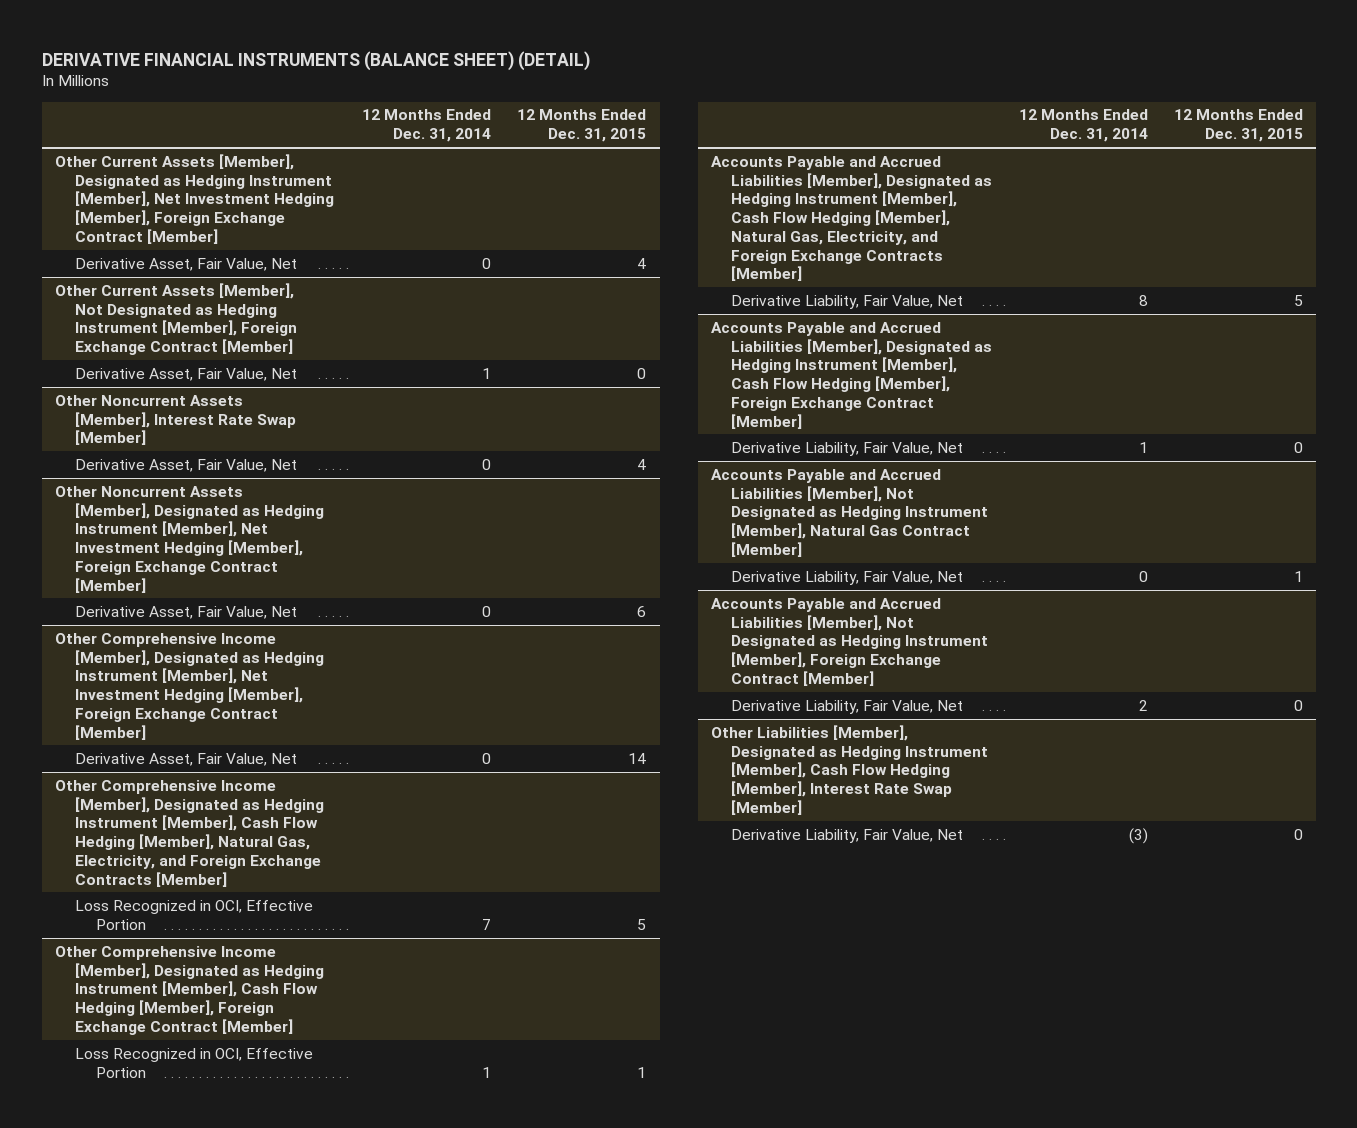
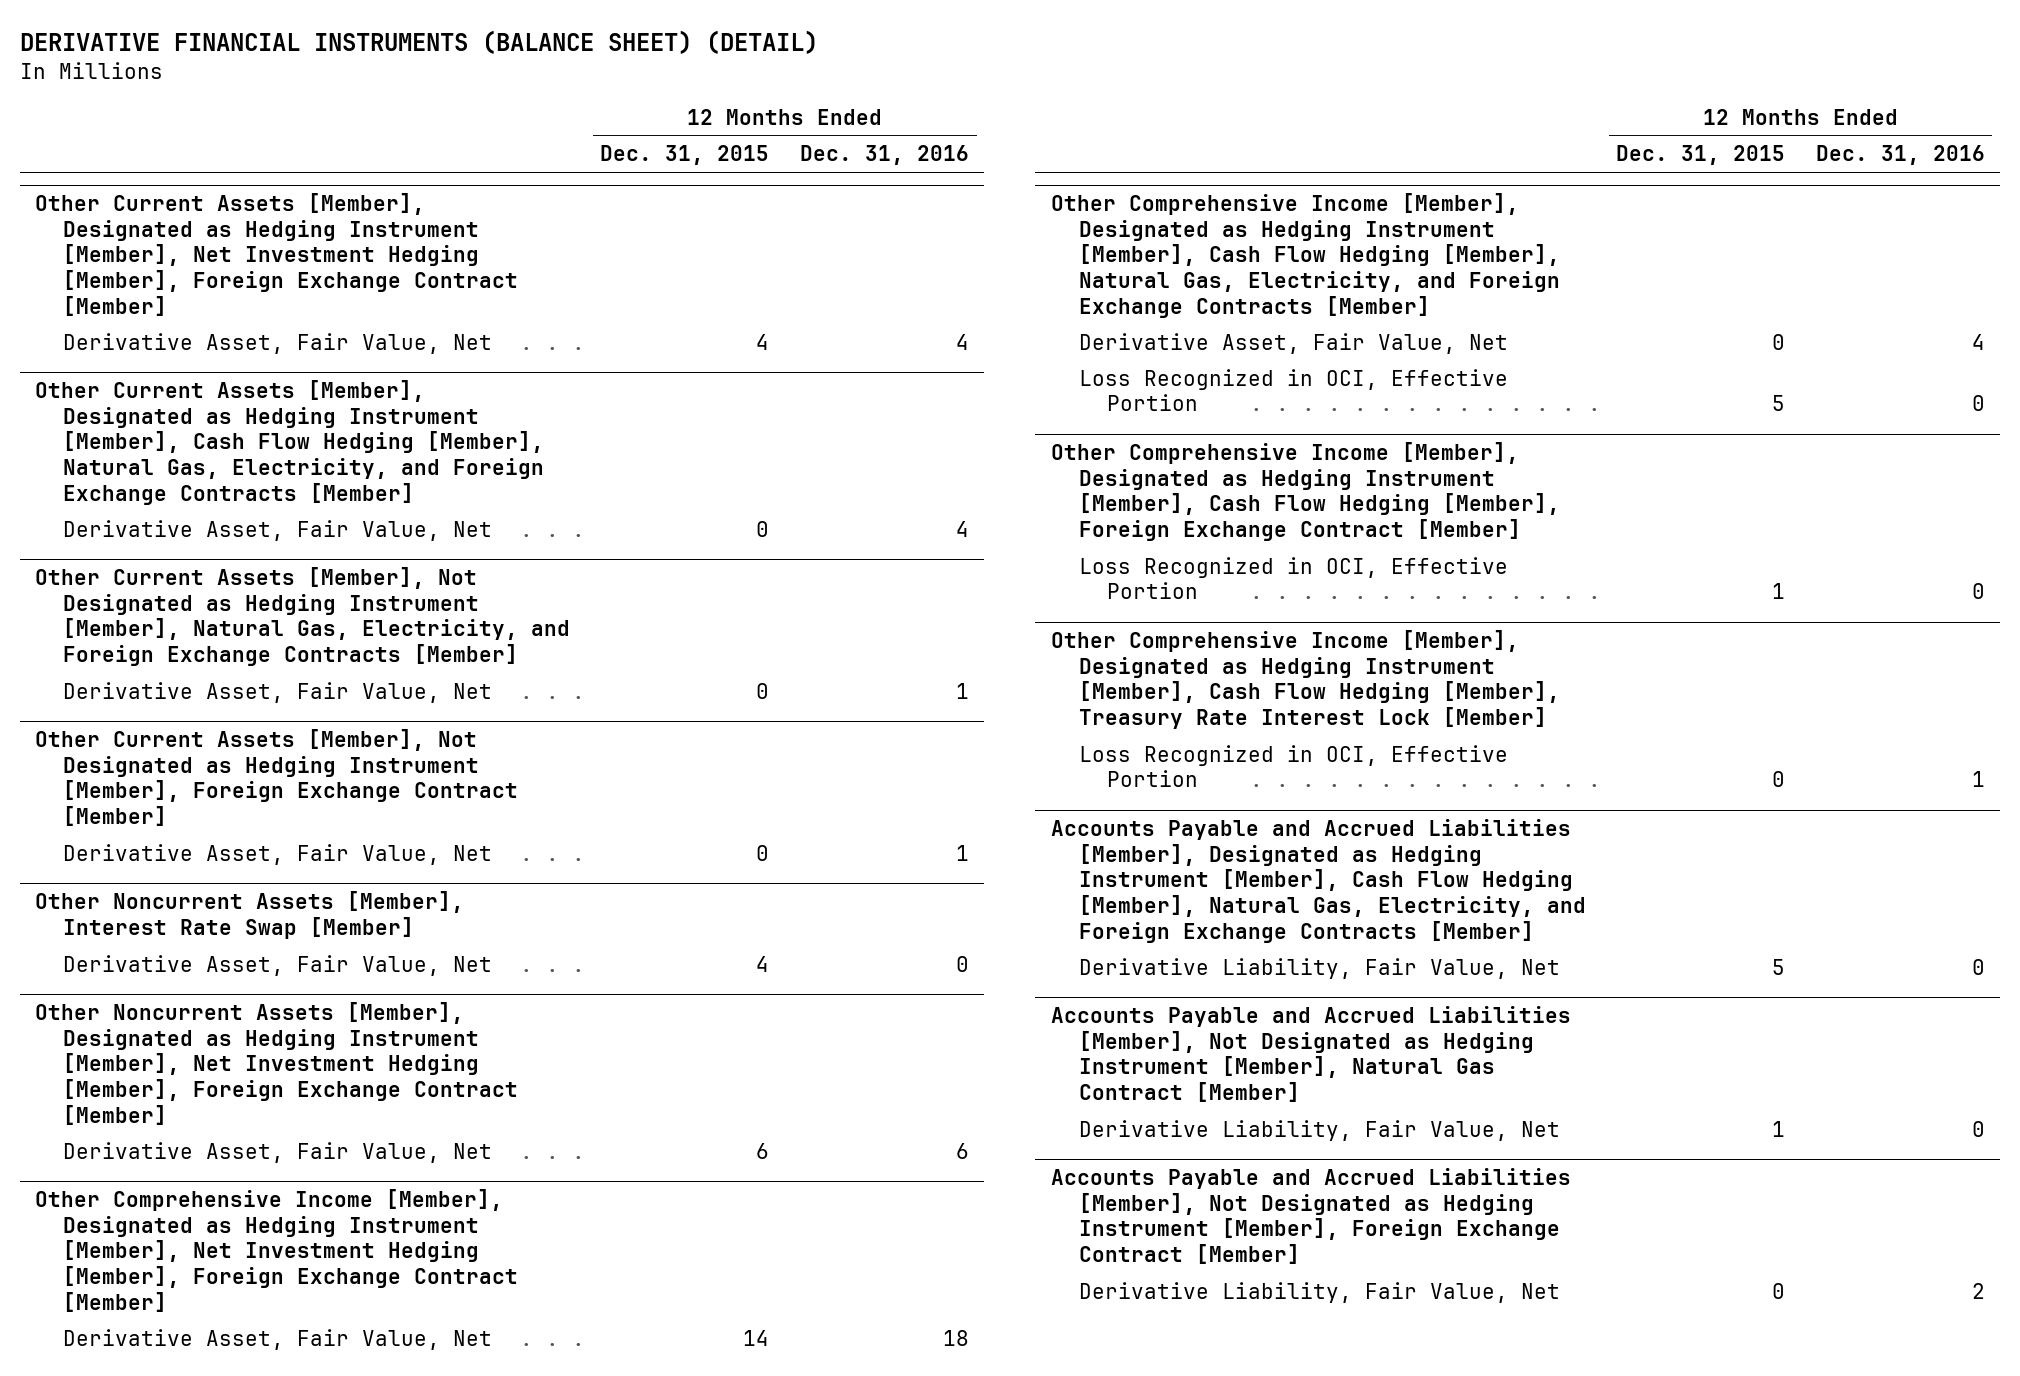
[362,109,492,143] 12 Months Ended Dec. 31, 2014 -> none
none -> [799,145,969,166] Dec. 31, 2016
none -> [34,380,544,505] Other Current Assets [Member], Designated as Hedging Instrument [Member], Cash Flow Hedging [Member], Natural Gas, Electricity, and Foreign Exchange Contracts [Member]
none -> [62,519,492,541] Derivative Asset, Fair Value, Net
none -> [34,567,570,666] Other Current Assets [Member], Not Designated as Hedging Instrument [Member], Natural Gas, Electricity, and Foreign Exchange Contracts [Member]
none -> [62,681,492,703] Derivative Asset, Fair Value, Net
none -> [1078,332,1508,354] Derivative Asset, Fair Value, Net
none -> [1050,630,1560,729] Other Comprehensive Income [Member], Designated as Hedging Instrument [Member], Cash Flow Hedging [Member], Treasury Rate Interest Lock [Member]
none -> [1078,744,1508,788] Loss Recognized in OCI, Effective Portion
[710,321,993,429] Accounts Payable and Accrued Liabilities [Member], Designated as Hedging Instrument [Member], Cash Flow Hedging [Member], Foreign Exchange Contract [Member] -> none
[731,441,964,456] Derivative Liability, Fair Value, Net -> none
[710,724,989,815] Other Liabilities [Member], Designated as Hedging Instrument [Member], Cash Flow Hedging [Member], Interest Rate Swap [Member] -> none
[731,828,964,843] Derivative Liability, Fair Value, Net -> none

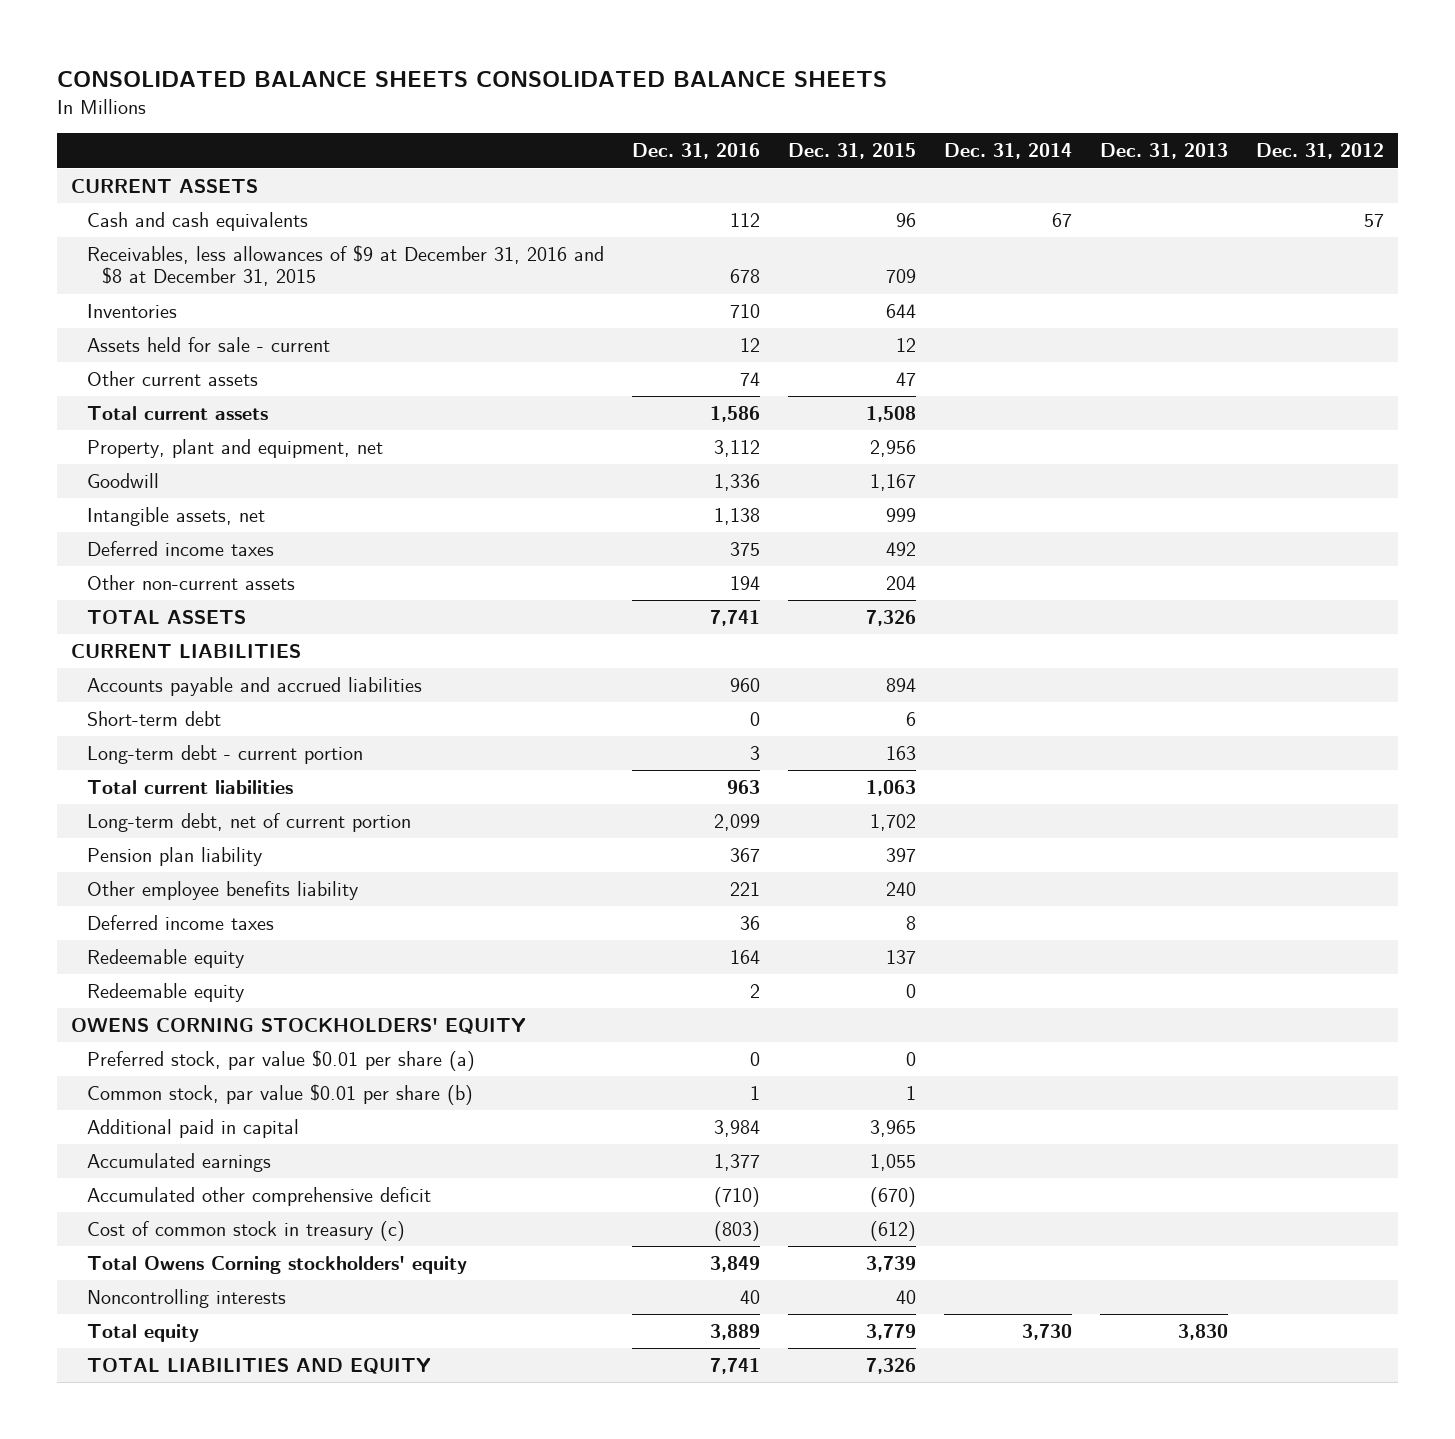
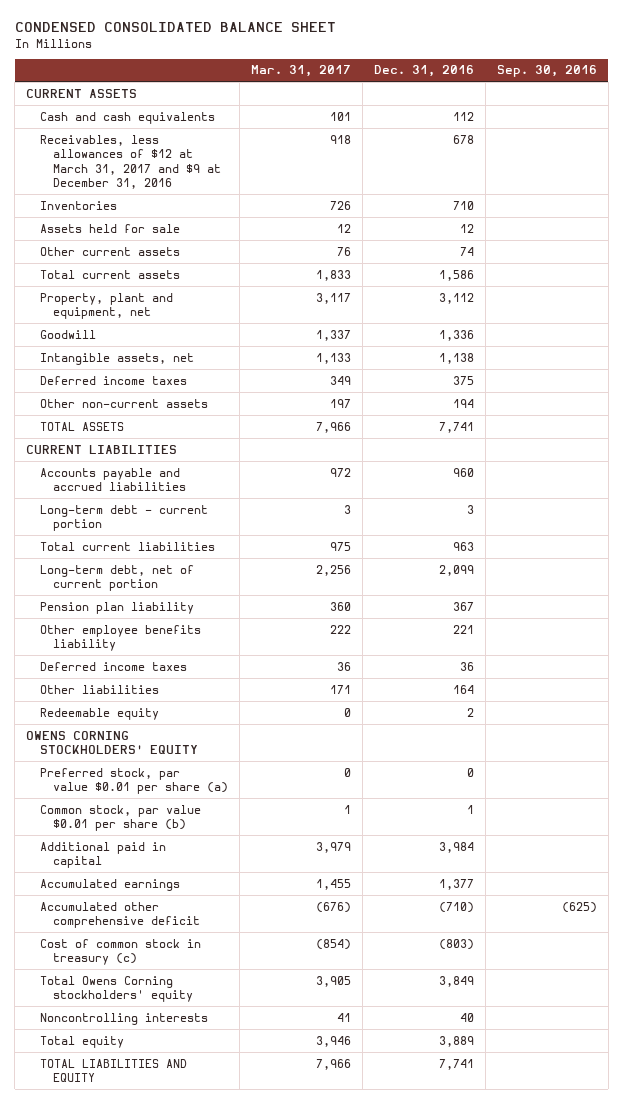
[57,71,888,88] CONSOLIDATED BALANCE SHEETS CONSOLIDATED BALANCE SHEETS -> [14,22,336,33] CONDENSED CONSOLIDATED BALANCE SHEET
[787,143,916,160] Dec. 31, 2015 -> none
[943,143,1072,160] Dec. 31, 2014 -> none
[1099,143,1228,160] Dec. 31, 2013 -> none
[1255,143,1384,160] Dec. 31, 2012 -> none
none -> [250,65,351,78] Mar. 31, 2017
none -> [496,65,597,78] Sep. 30, 2016
[86,244,604,287] Receivables, less allowances of $9 at December 31, 2016 and $8 at December 31, 2015 -> [39,134,222,190] Receivables, less allowances of $12 at March 31, 2017 and $9 at December 31, 2016
[86,336,330,352] Assets held for sale - current -> [39,223,180,233] Assets held for sale
[86,710,221,726] Short-term debt -> none
[86,948,244,968] Redeemable equity -> [39,684,159,694] Other liabilities

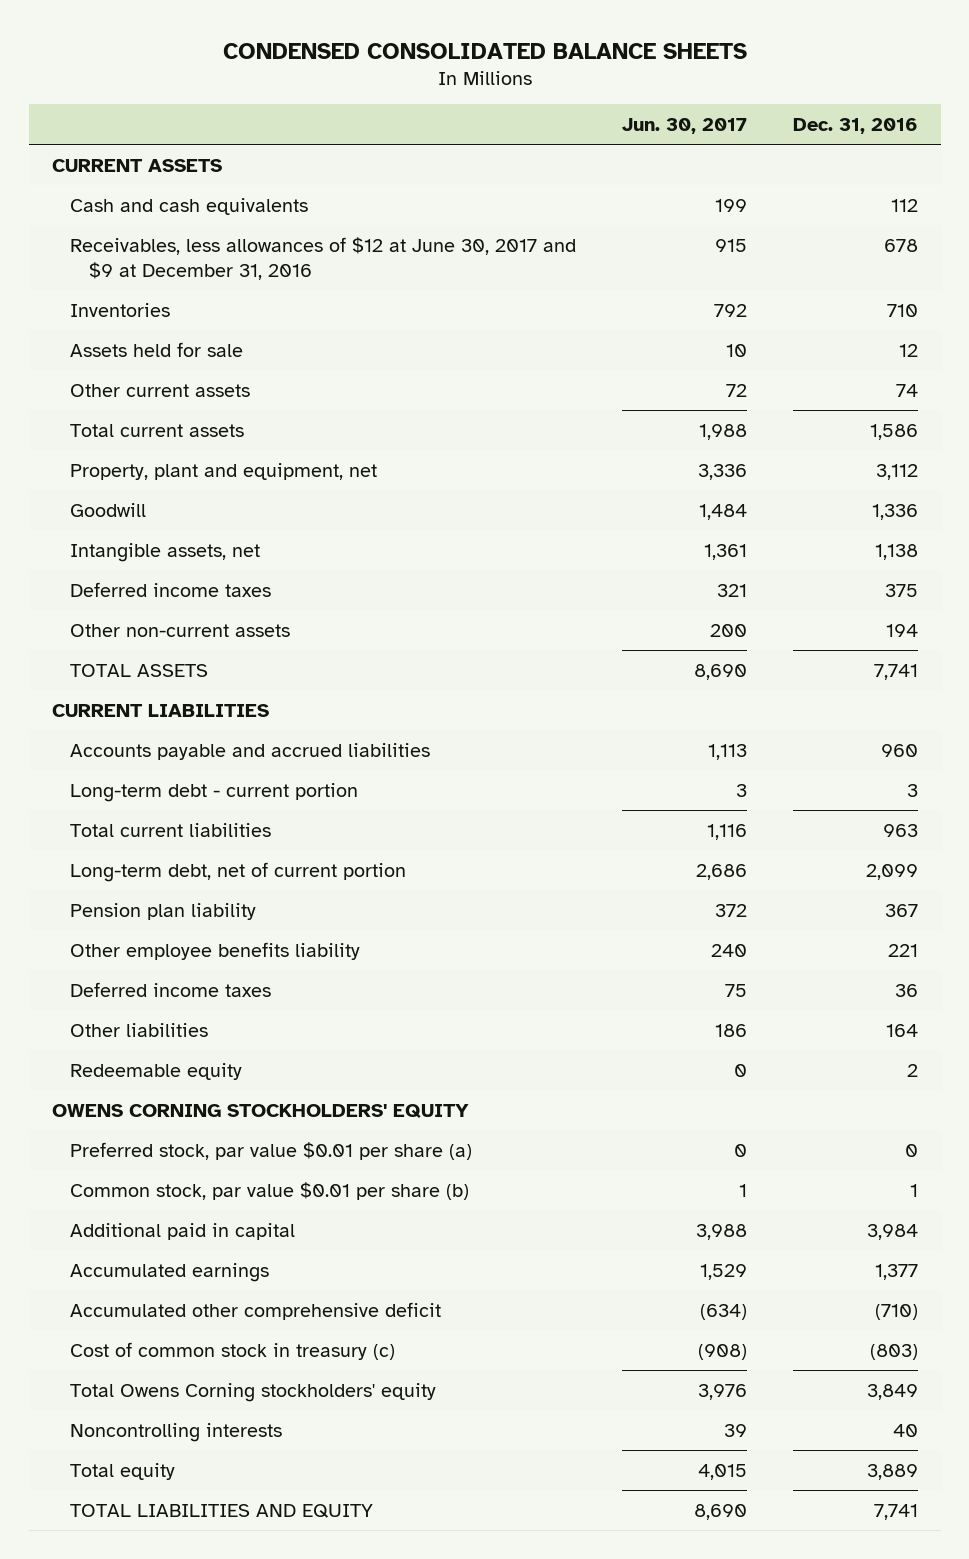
[14,22,336,33] CONDENSED CONSOLIDATED BALANCE SHEET -> [222,42,747,59] CONDENSED CONSOLIDATED BALANCE SHEETS
[250,65,351,78] Mar. 31, 2017 -> none
[496,65,597,78] Sep. 30, 2016 -> none
none -> [621,118,747,135] Jun. 30, 2017
[39,134,222,190] Receivables, less allowances of $12 at March 31, 2017 and $9 at December 31, 2016 -> [70,236,577,280] Receivables, less allowances of $12 at June 30, 2017 and $9 at December 31, 2016

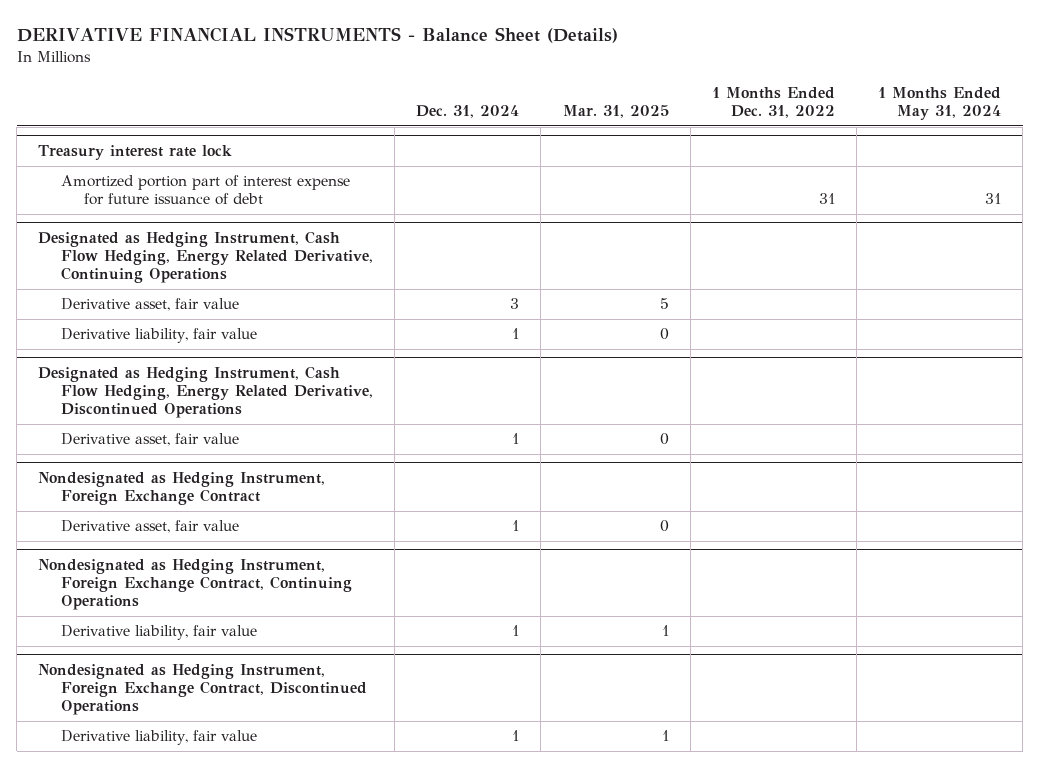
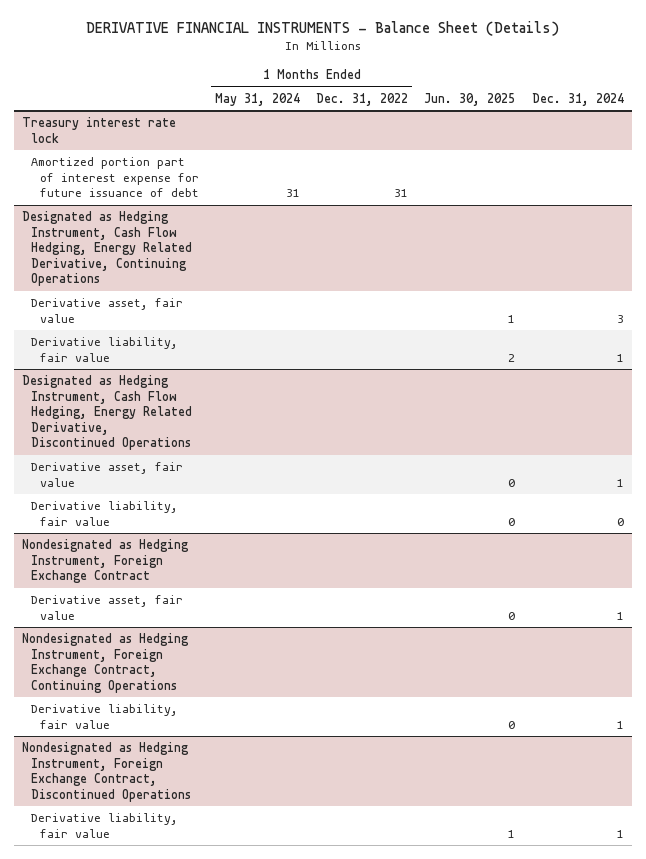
[562,105,669,119] Mar. 31, 2025 -> none
none -> [424,92,516,106] Jun. 30, 2025
none -> [31,501,179,526] Derivative liability, fair value

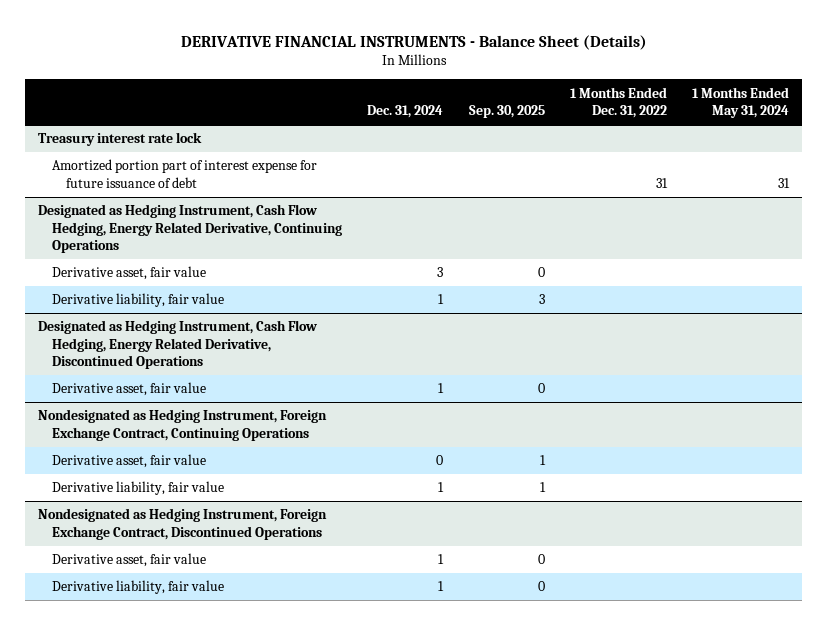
[424,92,516,106] Jun. 30, 2025 -> none
none -> [468,105,545,119] Sep. 30, 2025
[31,501,179,526] Derivative liability, fair value -> none
[22,539,190,584] Nondesignated as Hedging Instrument, Foreign Exchange Contract -> none
[31,595,184,620] Derivative asset, fair value -> none
none -> [52,454,207,469] Derivative asset, fair value
none -> [52,553,207,568] Derivative asset, fair value

